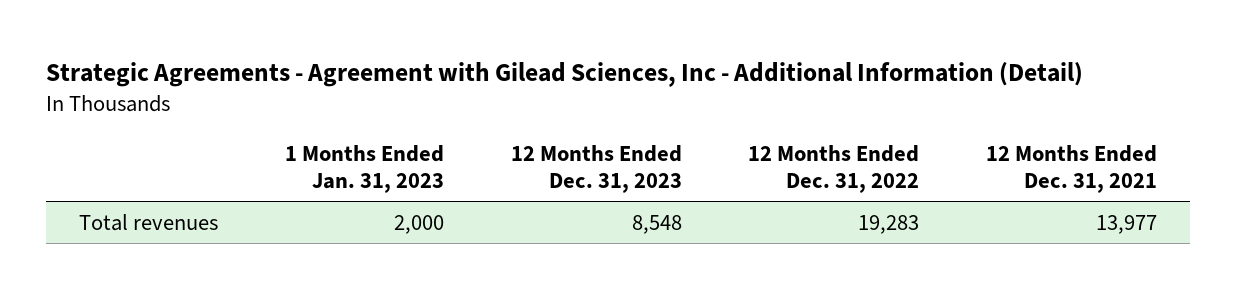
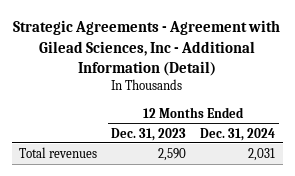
[284,144,444,194] 1 Months Ended Jan. 31, 2023 -> none
[748,144,920,194] 12 Months Ended Dec. 31, 2022 -> none
[986,144,1158,194] 12 Months Ended Dec. 31, 2021 -> none
none -> [200,127,276,141] Dec. 31, 2024
[631,214,682,234] 8,548 -> [158,148,187,162] 2,590

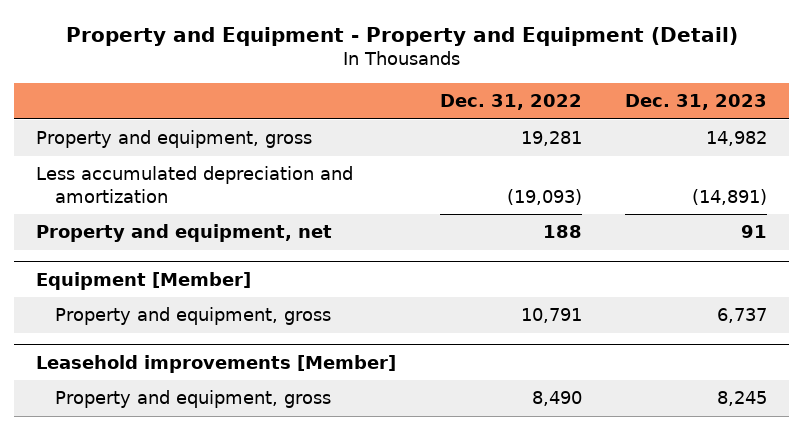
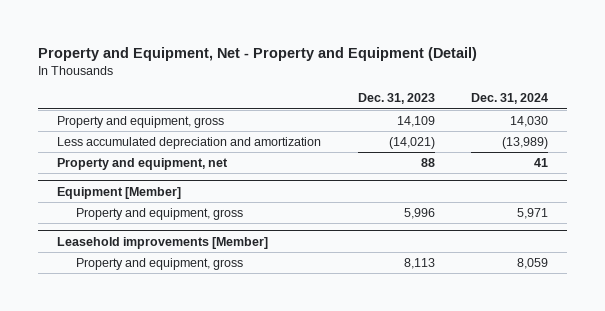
[65,26,738,46] Property and Equipment - Property and Equipment (Detail) -> [38,46,478,61] Property and Equipment, Net - Property and Equipment (Detail)
[439,94,582,111] Dec. 31, 2022 -> none
none -> [471,93,549,105] Dec. 31, 2024
[706,131,768,147] 14,982 -> [396,115,435,127] 14,109
[692,188,768,205] (14,891) -> [388,136,435,149] (14,021)
[741,225,768,239] 91 -> [420,157,435,167] 88
[717,308,768,324] 6,737 -> [403,207,435,219] 5,996
[717,391,768,407] 8,245 -> [403,257,435,269] 8,113

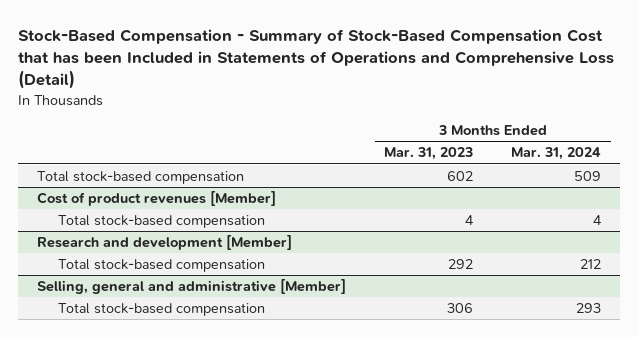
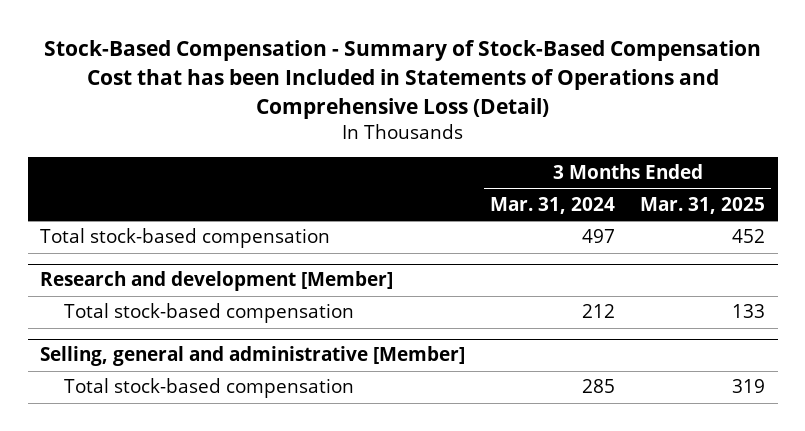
[384,147,474,161] Mar. 31, 2023 -> none
none -> [640,196,766,214] Mar. 31, 2025
[37,191,277,207] Cost of product revenues [Member] -> none
[57,215,265,229] Total stock-based compensation -> none
[574,171,602,182] 509 -> [582,229,616,244] 497
[576,303,602,314] 293 -> [582,379,616,394] 285

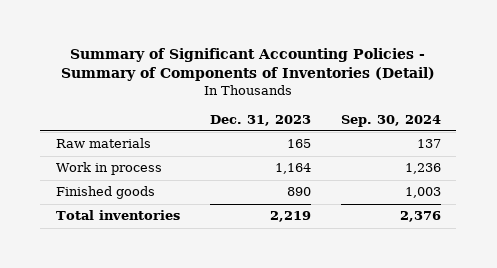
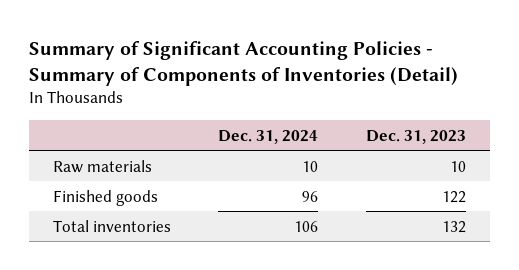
[341,114,442,127] Sep. 30, 2024 -> none
none -> [218,129,319,144] Dec. 31, 2024
[55,162,162,176] Work in process -> none
[286,139,311,149] 165 -> [450,160,467,172] 10
[286,187,311,197] 890 -> [442,190,467,203] 122
[269,211,311,223] 2,219 -> [442,220,467,233] 132

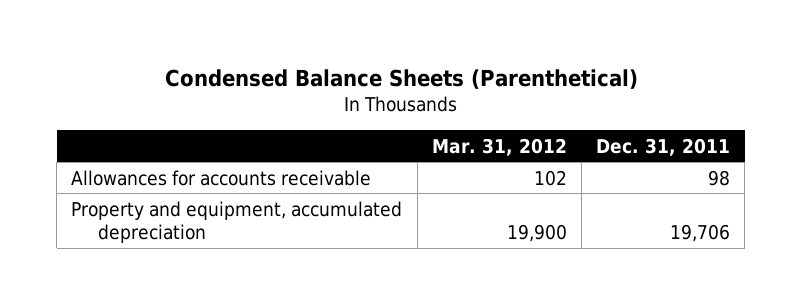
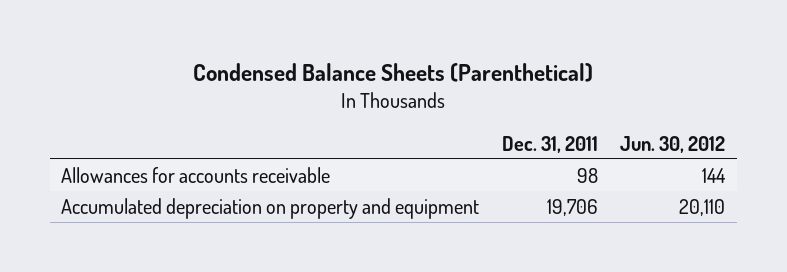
[431,137,567,156] Mar. 31, 2012 -> none
none -> [620,135,726,153] Jun. 30, 2012
[71,200,403,243] Property and equipment, accumulated depreciation -> [61,197,480,219] Accumulated depreciation on property and equipment

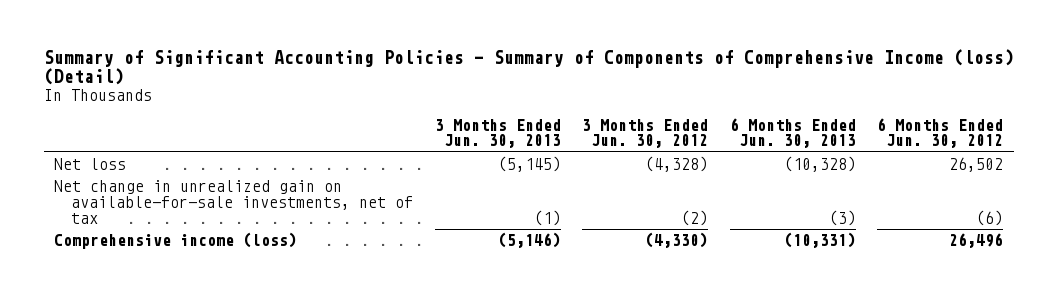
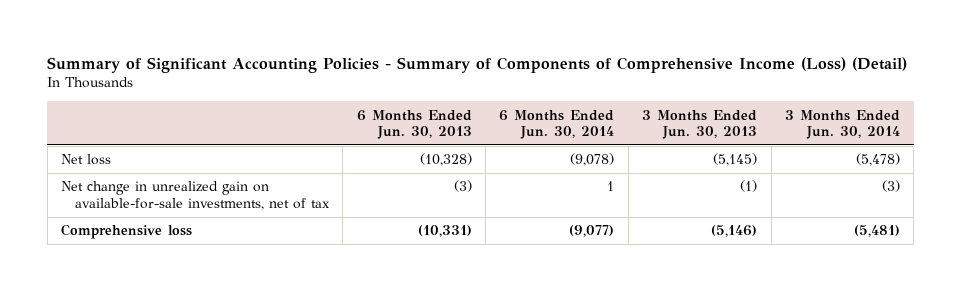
[43,48,1014,86] Summary of Significant Accounting Policies - Summary of Components of Comprehensive Income (loss) (Detail) -> [47,56,908,73] Summary of Significant Accounting Policies - Summary of Components of Comprehensive Income (Loss) (Detail)
[582,118,709,149] 3 Months Ended Jun. 30, 2012 -> none
[877,117,1004,149] 6 Months Ended Jun. 30, 2012 -> none
none -> [499,109,615,140] 6 Months Ended Jun. 30, 2014
none -> [784,109,900,140] 3 Months Ended Jun. 30, 2014
[54,231,298,249] Comprehensive income (loss) -> [61,224,193,240] Comprehensive loss

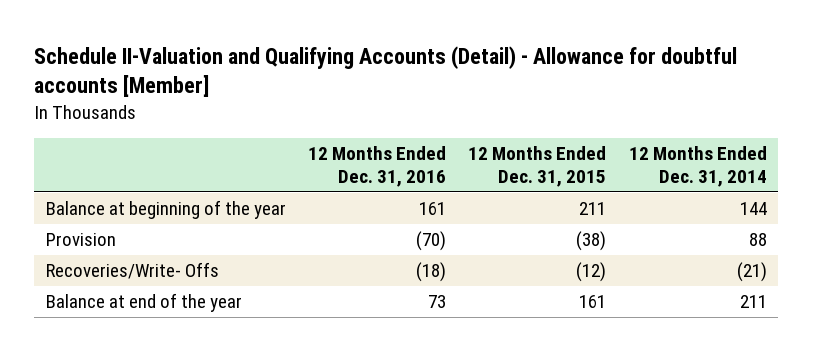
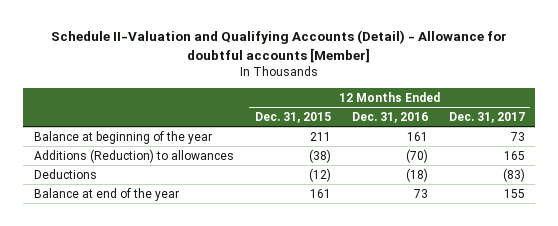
[628,146,767,187] 12 Months Ended Dec. 31, 2014 -> none
none -> [448,111,525,123] Dec. 31, 2017
[45,233,116,247] Provision -> [33,148,234,163] Additions (Reduction) to allowances
[45,262,219,280] Recoveries/Write- Offs -> [33,168,97,179] Deductions

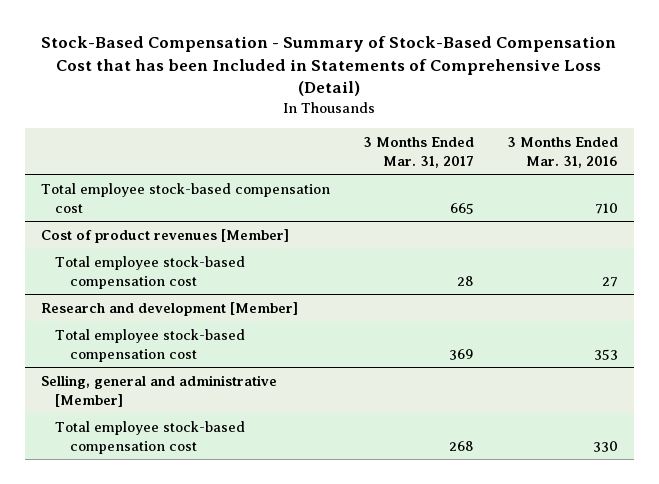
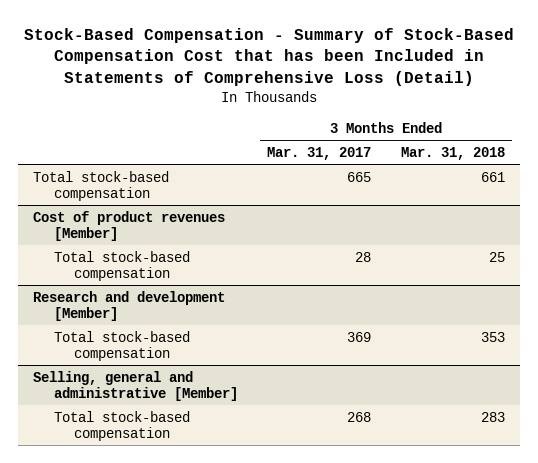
[506,136,618,168] 3 Months Ended Mar. 31, 2016 -> none
none -> [400,146,505,160] Mar. 31, 2018
[41,182,331,213] Total employee stock-based compensation cost -> [32,170,169,201] Total stock-based compensation
[55,255,246,289] Total employee stock-based compensation cost -> [53,250,190,281] Total stock-based compensation
[55,328,246,362] Total employee stock-based compensation cost -> [53,330,190,361] Total stock-based compensation
[55,420,246,454] Total employee stock-based compensation cost -> [53,410,190,441] Total stock-based compensation

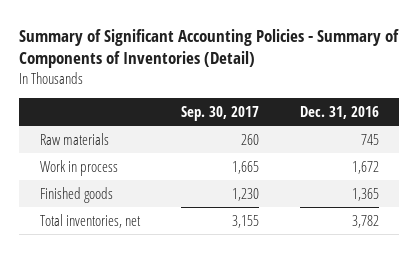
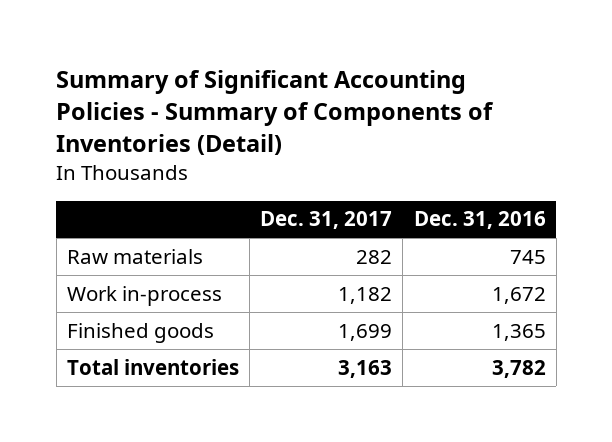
[180,106,259,122] Sep. 30, 2017 -> none
none -> [260,211,393,230] Dec. 31, 2017
[39,159,118,176] Work in process -> [66,285,222,306] Work in-process
[39,213,141,228] Total inventories, net -> [66,358,239,375] Total inventories

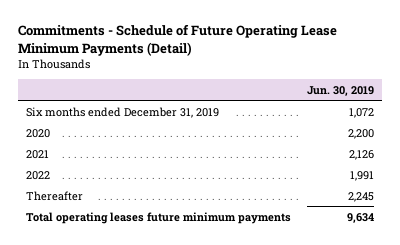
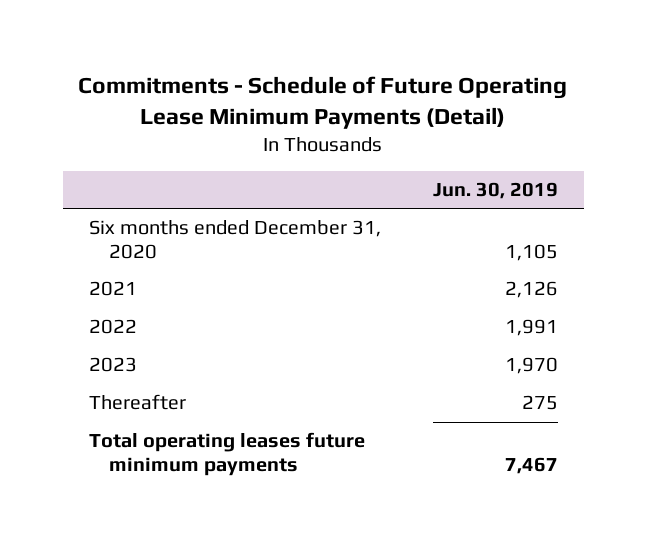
[25,128,50,138] 2020 -> none
[25,106,219,118] Six months ended December 31, 2019 -> [88,220,381,259] Six months ended December 31, 2020
[348,107,374,118] 1,072 -> [504,243,558,261] 1,105
none -> [88,357,137,373] 2023
[347,191,374,202] 2,245 -> [521,395,558,411] 275
[346,212,374,223] 9,634 -> [504,456,558,474] 7,467

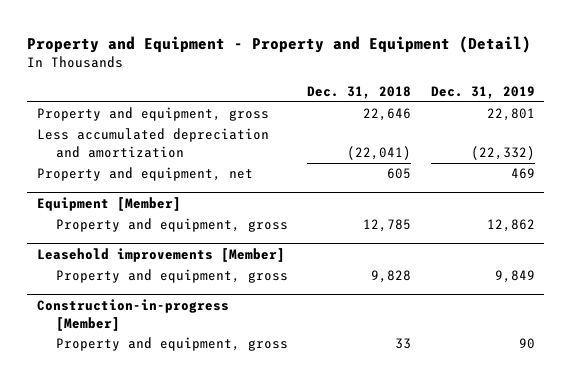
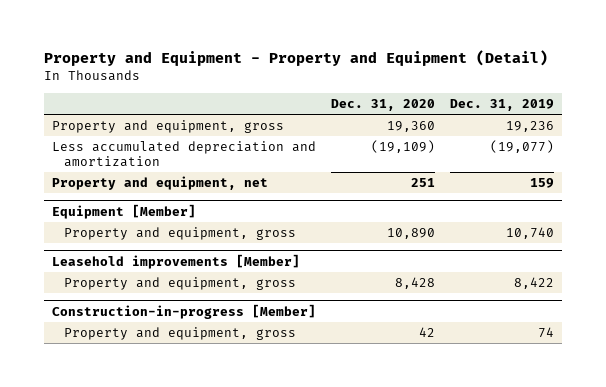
[307,85,412,99] Dec. 31, 2018 -> none
none -> [330,99,435,112] Dec. 31, 2020
[486,108,535,122] 22,801 -> [506,121,555,133] 19,236
[470,145,535,160] (22,332) -> [490,140,555,154] (19,077)
[510,168,535,180] 469 -> [530,178,555,189] 159
[486,219,535,233] 12,862 -> [506,227,555,240] 10,740
[494,270,535,284] 9,849 -> [514,277,555,290] 8,422
[518,338,535,350] 90 -> [538,327,555,339] 74

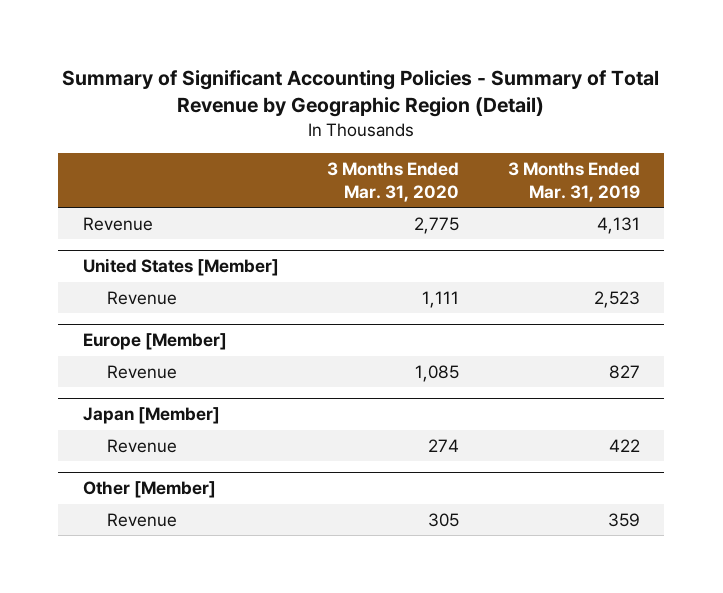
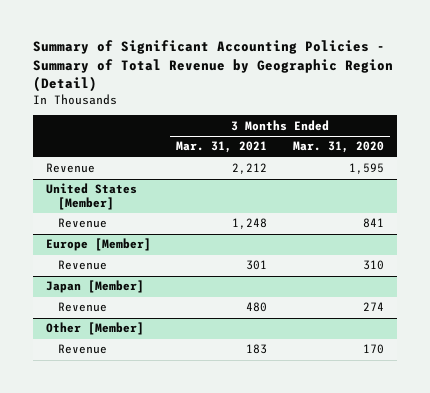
[507,162,640,202] 3 Months Ended Mar. 31, 2019 -> none
none -> [176,141,268,154] Mar. 31, 2021
[414,216,460,234] 2,775 -> [348,163,384,175] 1,595
[422,290,460,308] 1,111 -> [362,218,384,229] 841
[415,364,460,382] 1,085 -> [362,260,384,271] 310
[428,512,460,527] 305 -> [362,344,384,355] 170

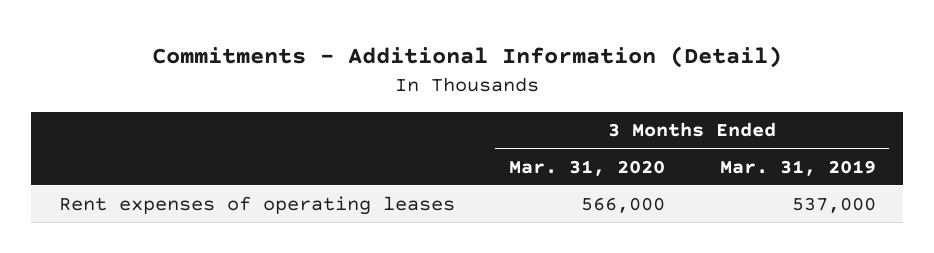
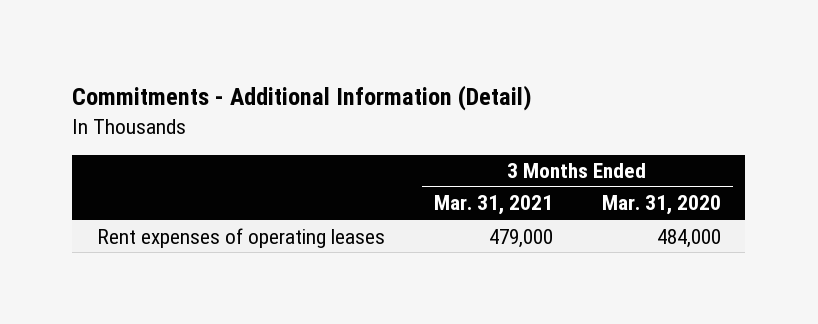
[719,159,876,176] Mar. 31, 2019 -> none
none -> [433,195,553,216] Mar. 31, 2021
[581,197,666,214] 566,000 -> [656,228,721,248] 484,000

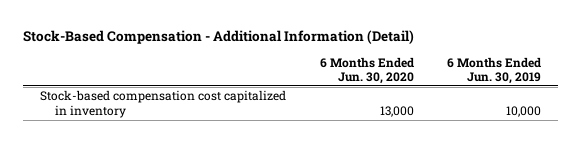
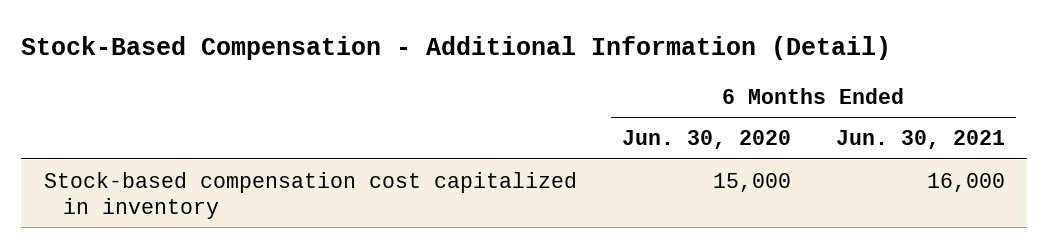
[447,56,542,84] 6 Months Ended Jun. 30, 2019 -> none
none -> [835,130,1005,150] Jun. 30, 2021
[379,105,414,117] 13,000 -> [712,172,791,192] 15,000

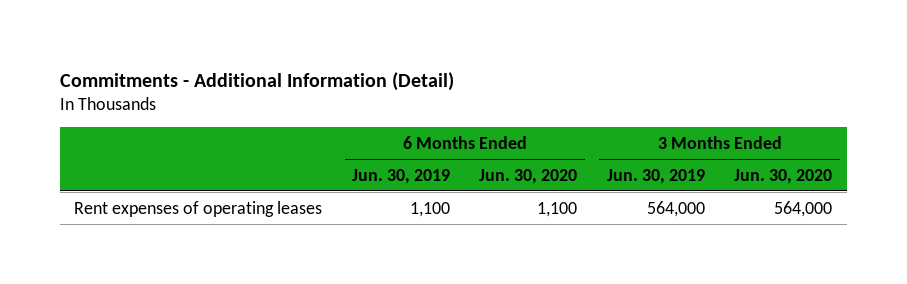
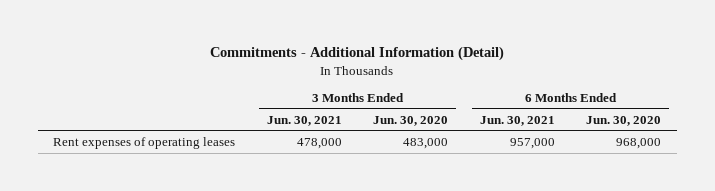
[351,168,450,184] Jun. 30, 2019 -> none
[606,168,705,184] Jun. 30, 2019 -> none
none -> [266,115,342,126] Jun. 30, 2021
none -> [479,115,555,126] Jun. 30, 2021
[537,201,578,217] 1,100 -> [616,137,662,149] 968,000
[774,200,833,217] 564,000 -> [403,137,449,149] 483,000

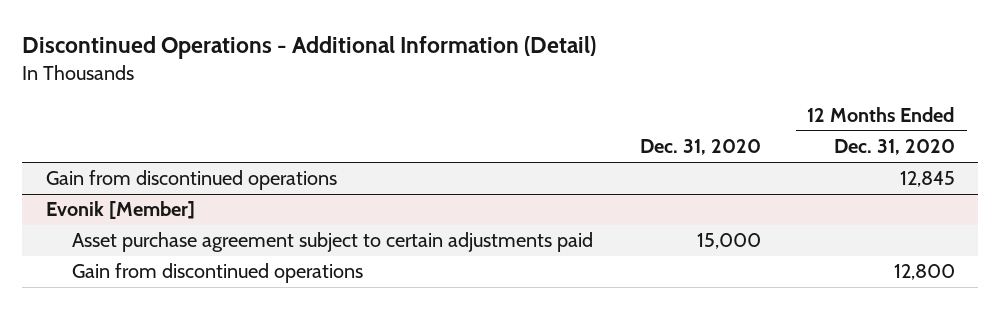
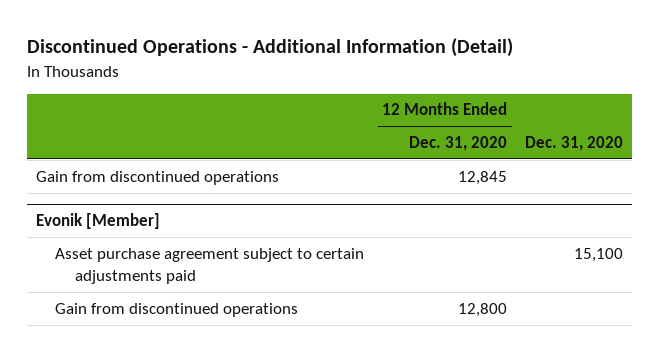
[696,233,761,250] 15,000 -> [574,247,624,262] 15,100

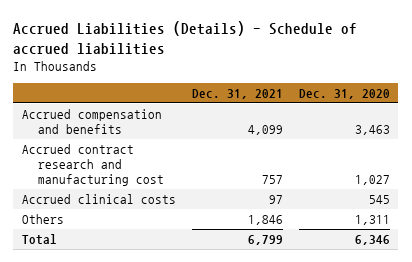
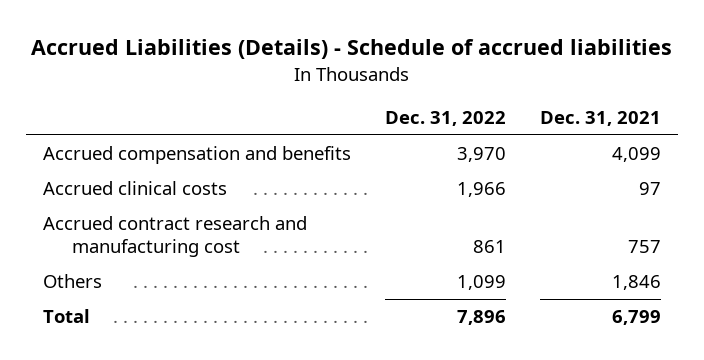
[299,88,391,99] Dec. 31, 2020 -> none
none -> [384,110,506,126] Dec. 31, 2022
[21,144,164,186] Accrued contract research and manufacturing cost -> [43,216,308,258] Accrued contract research and manufacturing cost

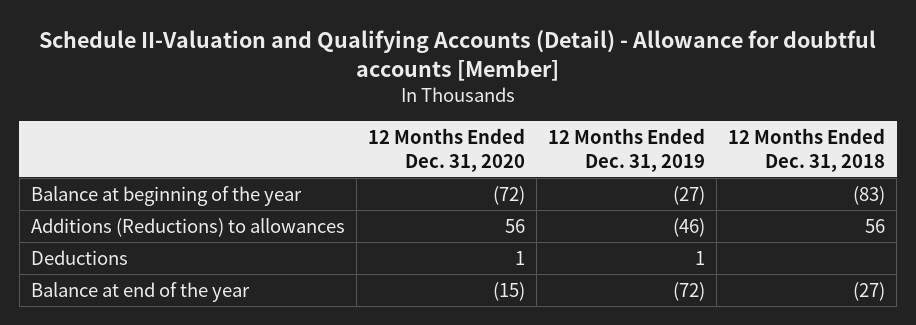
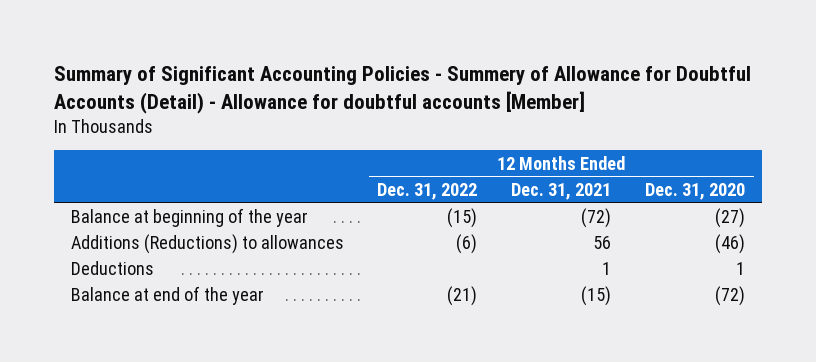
[39,30,877,82] Schedule II-Valuation and Qualifying Accounts (Detail) - Allowance for doubtful accounts [Member] -> [53,66,751,114] Summary of Significant Accounting Policies - Summery of Allowance for Doubtful Accounts (Detail) - Allowance for doubtful accounts [Member]
[548,127,706,172] 12 Months Ended Dec. 31, 2019 -> none
[728,127,886,172] 12 Months Ended Dec. 31, 2018 -> none
none -> [377,183,478,201] Dec. 31, 2022
none -> [511,183,612,201] Dec. 31, 2021
[493,185,526,205] (72) -> [715,208,746,229] (27)
[505,218,526,233] 56 -> [715,234,746,255] (46)
[493,281,526,301] (15) -> [715,286,746,307] (72)

